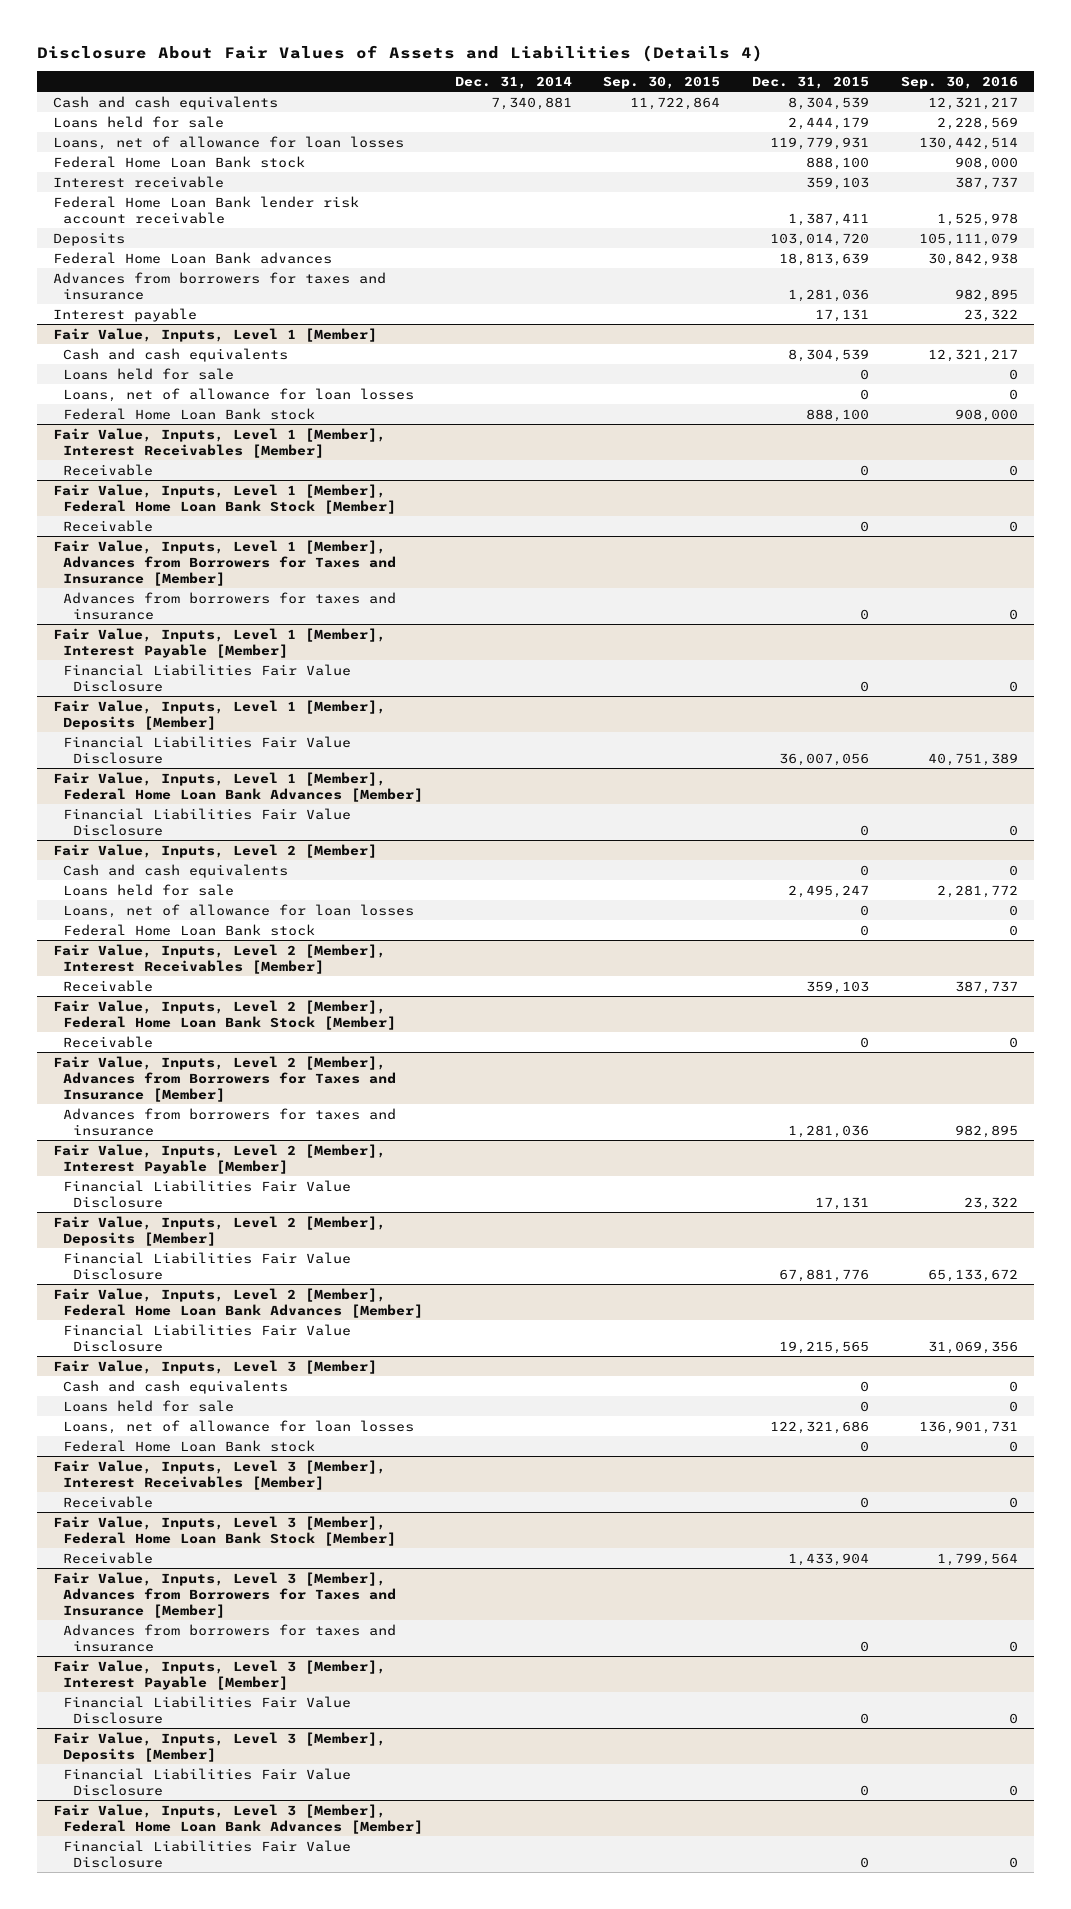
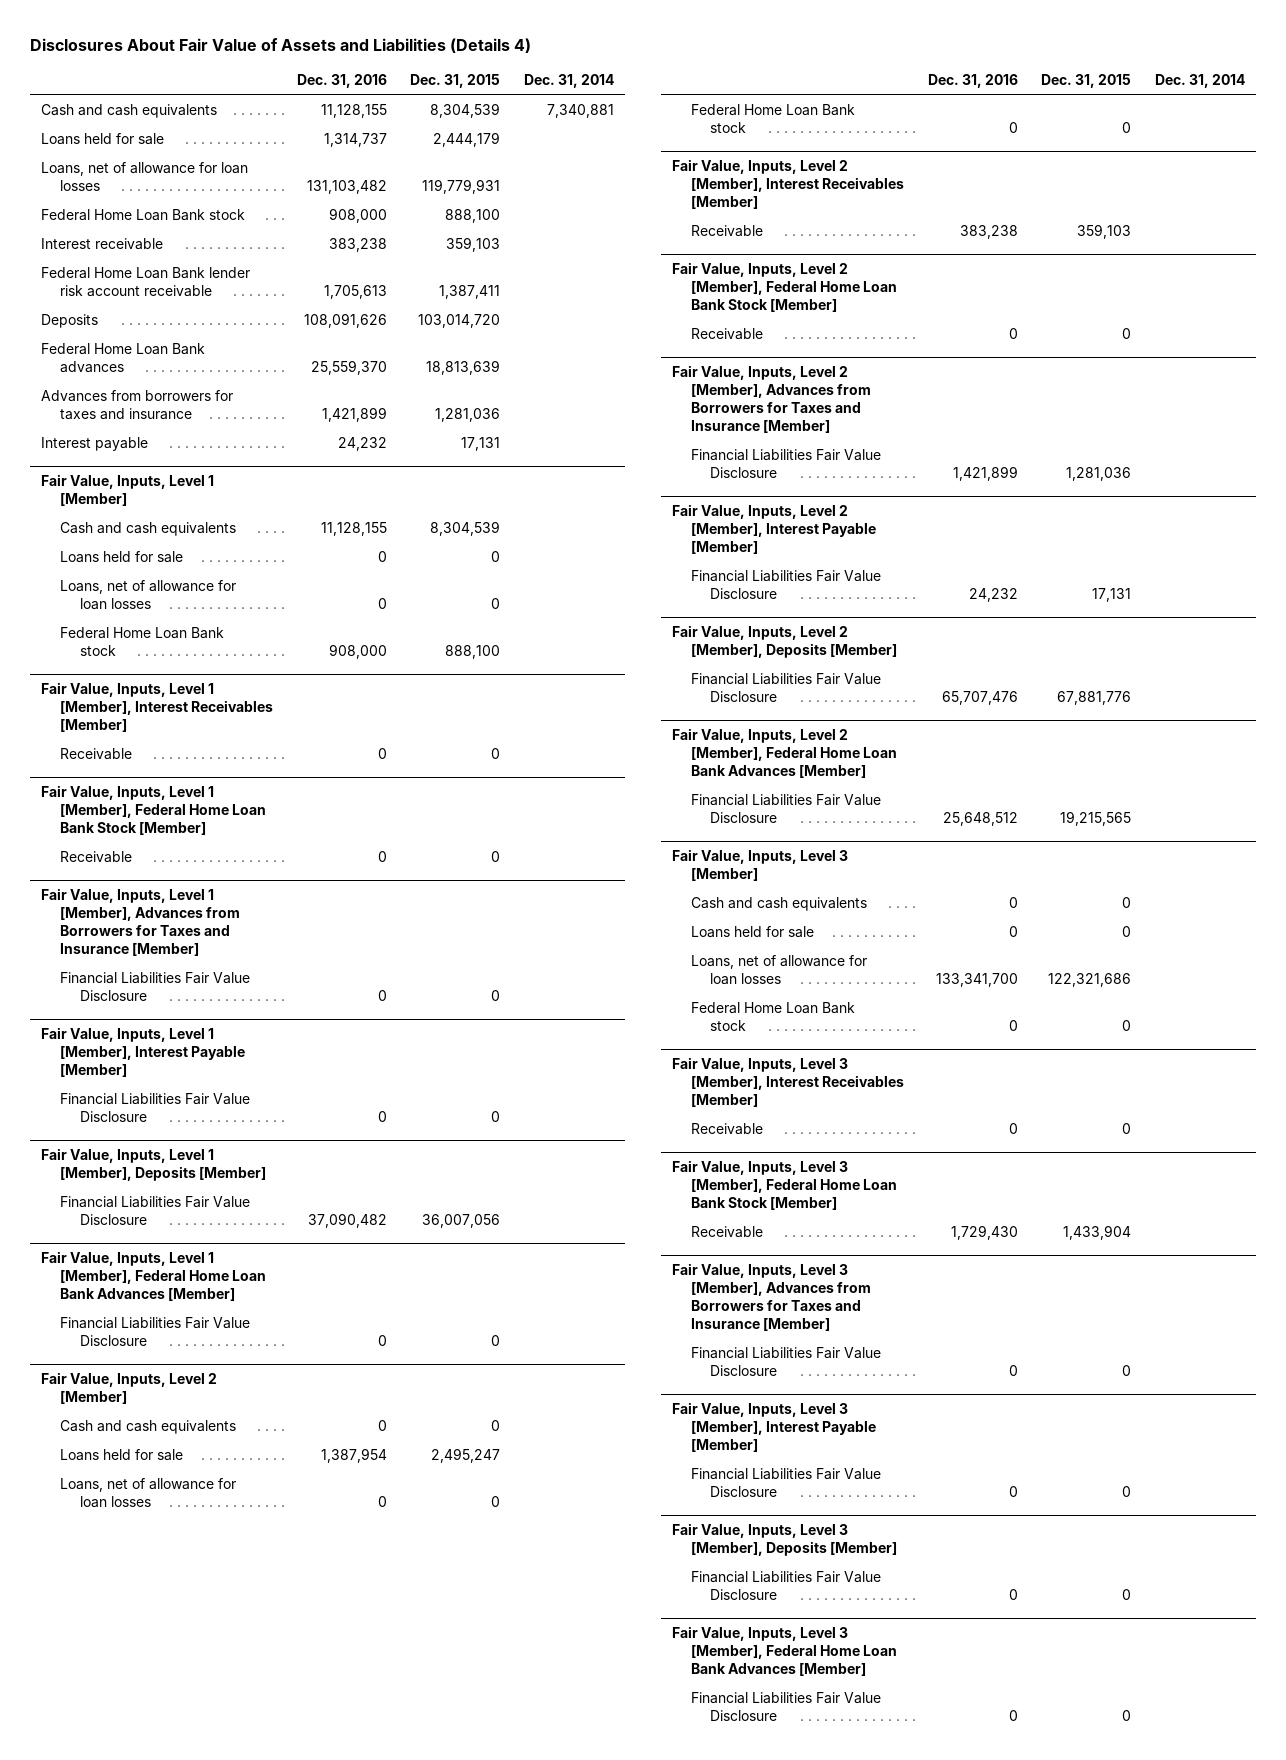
[37,44,764,62] Disclosure About Fair Values of Assets and Liabilities (Details 4) -> [29,38,531,54] Disclosures About Fair Value of Assets and Liabilities (Details 4)
[603,75,721,89] Sep. 30, 2015 -> none
[900,75,1018,89] Sep. 30, 2016 -> none
none -> [296,74,387,89] Dec. 31, 2016
[62,591,396,620] Advances from borrowers for taxes and insurance -> none
none -> [60,971,251,1001] Financial Liabilities Fair Value Disclosure
[62,1107,396,1136] Advances from borrowers for taxes and insurance -> [691,448,882,478] Financial Liabilities Fair Value Disclosure
[62,1623,396,1652] Advances from borrowers for taxes and insurance -> none
none -> [691,1346,882,1376] Financial Liabilities Fair Value Disclosure

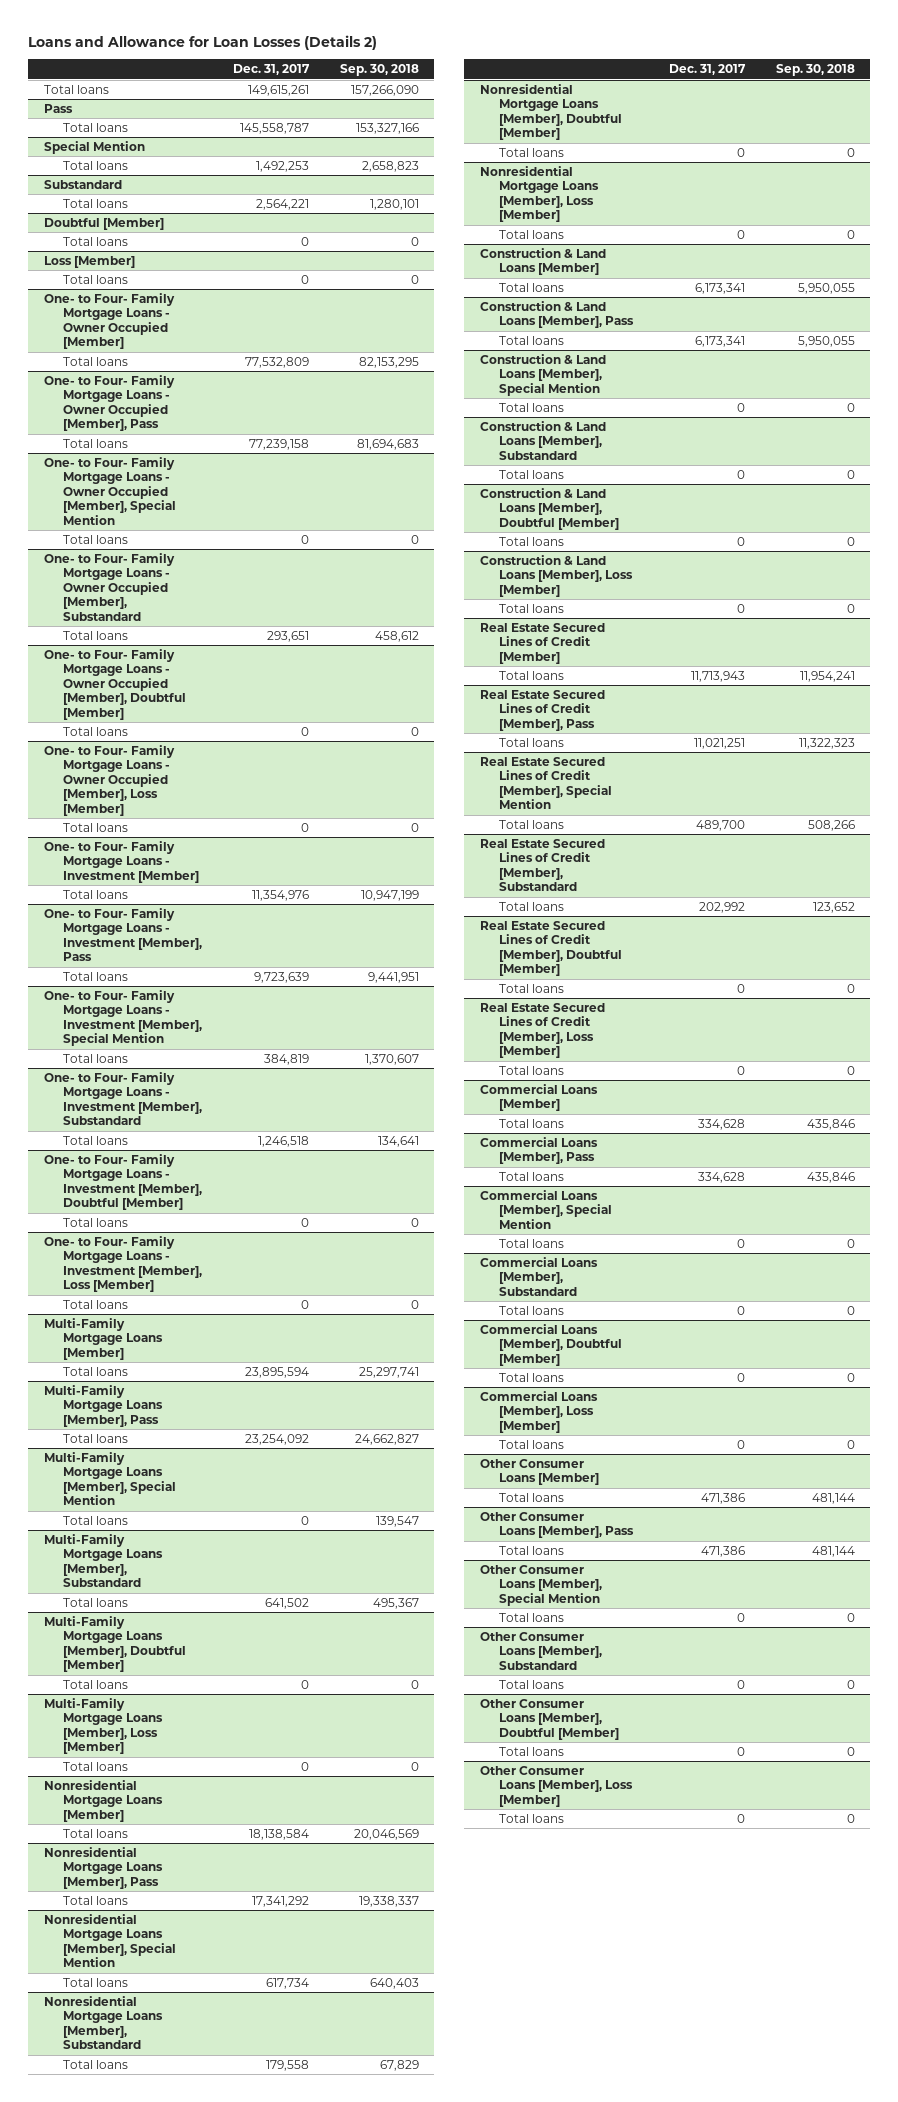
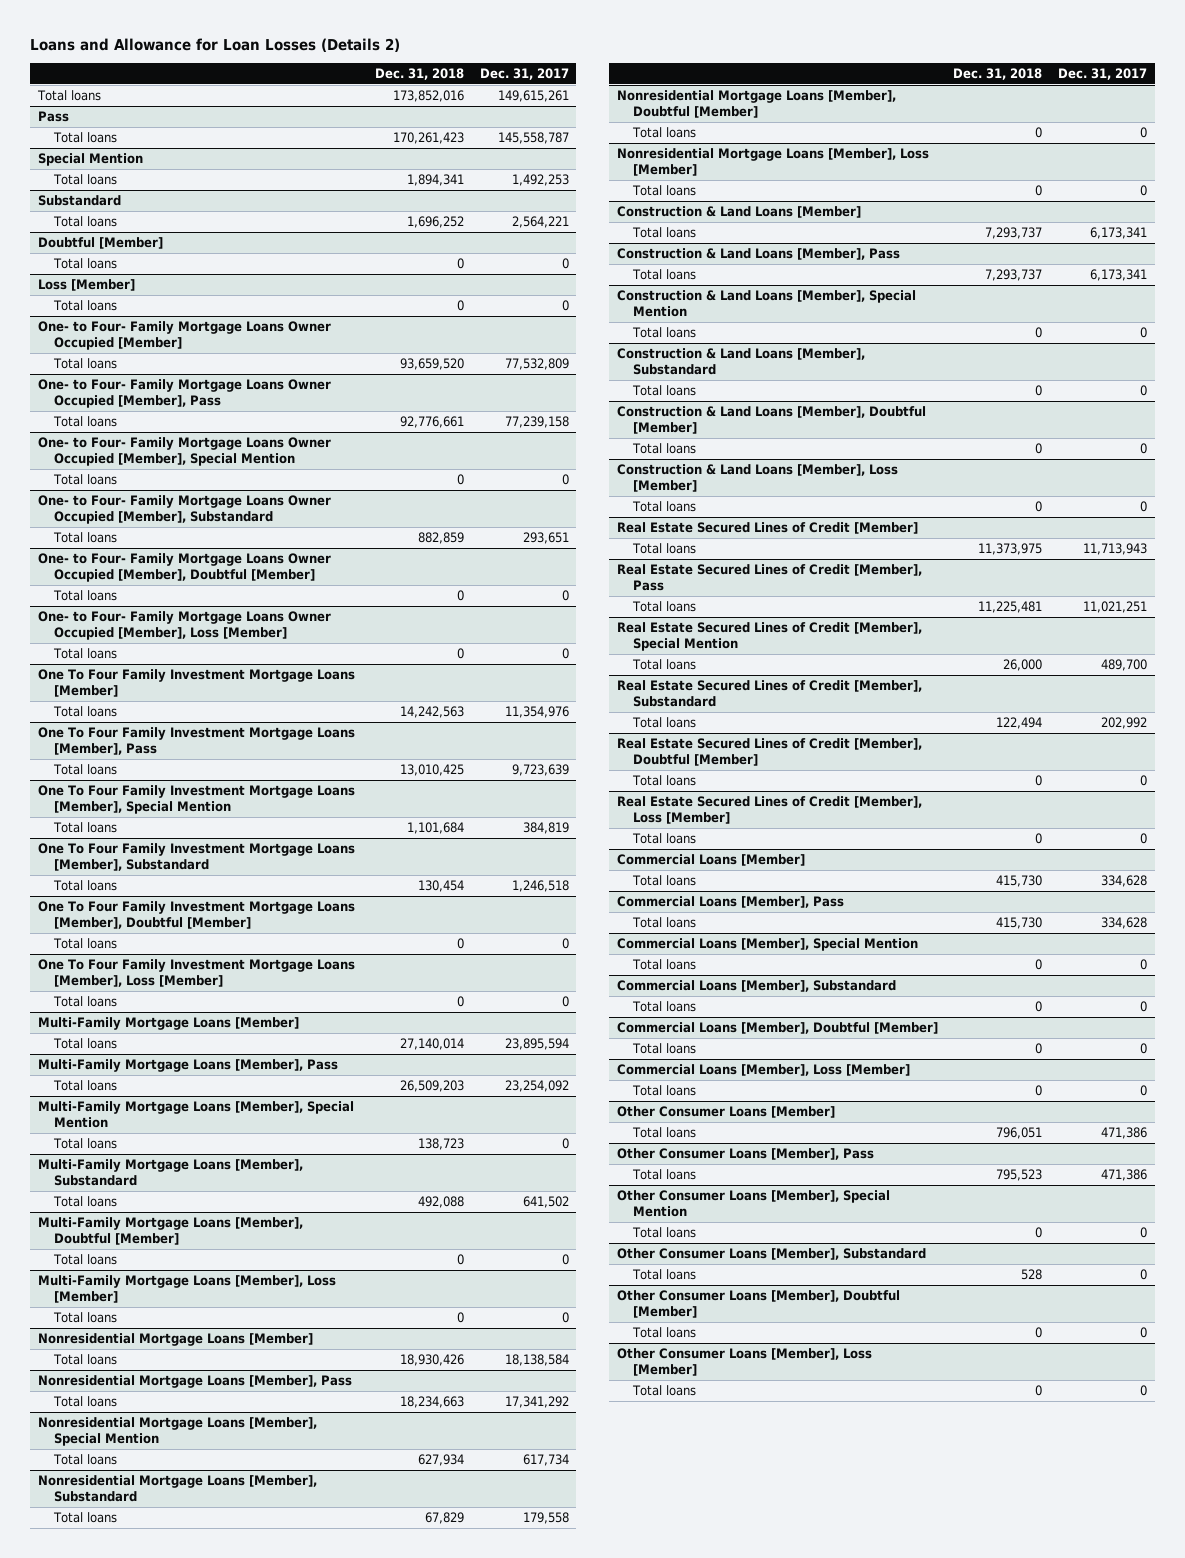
[339,64,419,77] Sep. 30, 2018 -> none
none -> [374,68,464,81] Dec. 31, 2018
[43,292,175,350] One- to Four- Family Mortgage Loans - Owner Occupied [Member] -> [37,321,331,351] One- to Four- Family Mortgage Loans Owner Occupied [Member]
[43,374,175,432] One- to Four- Family Mortgage Loans - Owner Occupied [Member], Pass -> [37,379,331,409] One- to Four- Family Mortgage Loans Owner Occupied [Member], Pass
[43,456,176,525] One- to Four- Family Mortgage Loans - Owner Occupied [Member], Special Mention -> [37,437,331,467] One- to Four- Family Mortgage Loans Owner Occupied [Member], Special Mention
[43,552,175,621] One- to Four- Family Mortgage Loans - Owner Occupied [Member], Substandard -> [37,495,331,525] One- to Four- Family Mortgage Loans Owner Occupied [Member], Substandard
[43,648,186,720] One- to Four- Family Mortgage Loans - Owner Occupied [Member], Doubtful [Member] -> [37,553,331,583] One- to Four- Family Mortgage Loans Owner Occupied [Member], Doubtful [Member]
[43,744,175,816] One- to Four- Family Mortgage Loans - Owner Occupied [Member], Loss [Member] -> [37,611,331,641] One- to Four- Family Mortgage Loans Owner Occupied [Member], Loss [Member]
[43,840,199,883] One- to Four- Family Mortgage Loans - Investment [Member] -> [37,669,355,698] One To Four Family Investment Mortgage Loans [Member]
[43,907,202,962] One- to Four- Family Mortgage Loans - Investment [Member], Pass -> [37,727,355,756] One To Four Family Investment Mortgage Loans [Member], Pass
[43,989,202,1047] One- to Four- Family Mortgage Loans - Investment [Member], Special Mention -> [37,785,355,815] One To Four Family Investment Mortgage Loans [Member], Special Mention
[43,1071,202,1126] One- to Four- Family Mortgage Loans - Investment [Member], Substandard -> [37,843,355,872] One To Four Family Investment Mortgage Loans [Member], Substandard
[43,1153,202,1211] One- to Four- Family Mortgage Loans - Investment [Member], Doubtful [Member] -> [37,901,355,930] One To Four Family Investment Mortgage Loans [Member], Doubtful [Member]
[43,1235,202,1293] One- to Four- Family Mortgage Loans - Investment [Member], Loss [Member] -> [37,959,355,988] One To Four Family Investment Mortgage Loans [Member], Loss [Member]

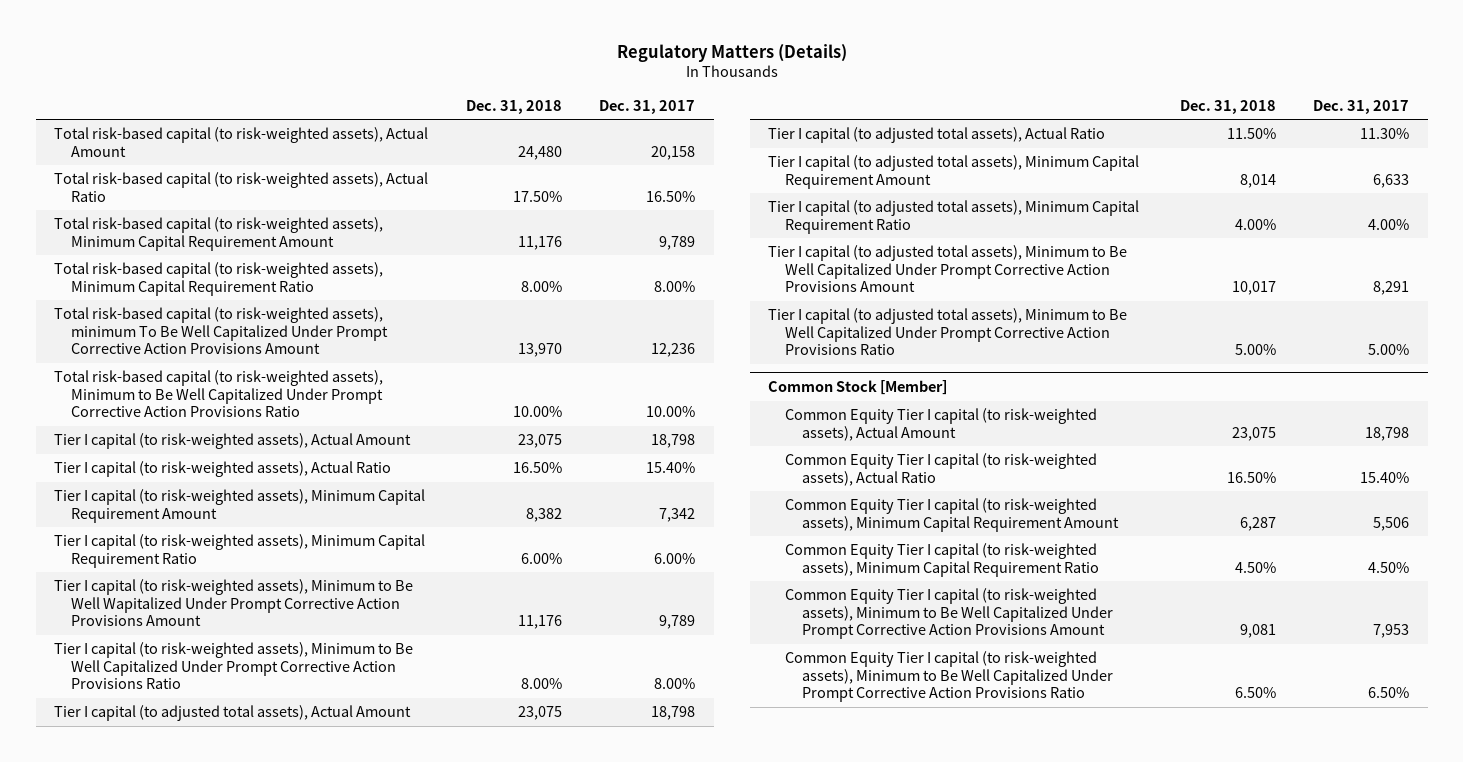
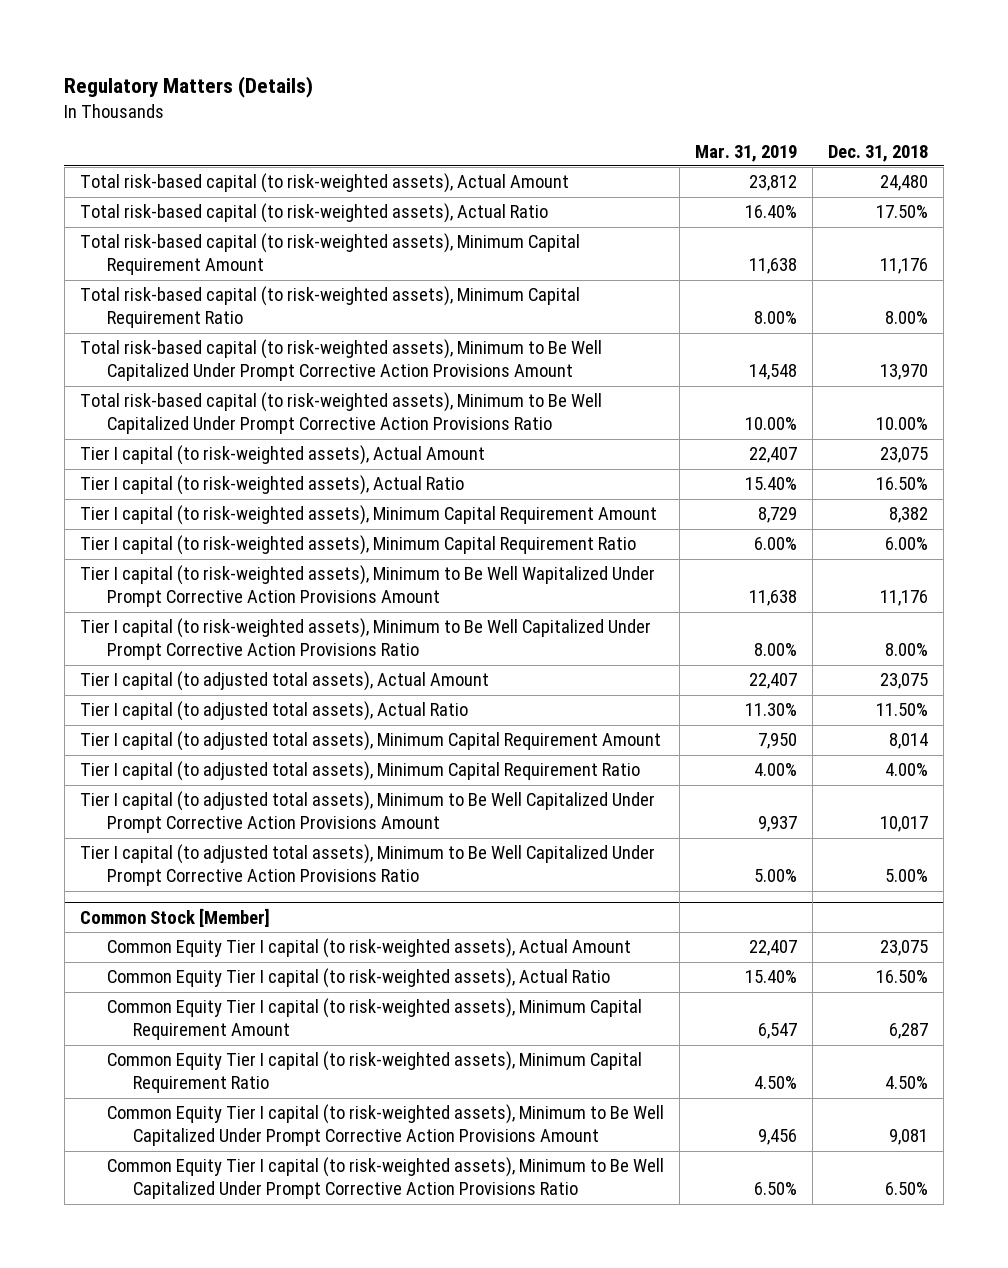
[598,99,695,114] Dec. 31, 2017 -> none
none -> [694,144,797,162] Mar. 31, 2019
[54,307,388,355] Total risk-based capital (to risk-weighted assets), minimum To Be Well Capitalized Under Prompt Corrective Action Provisions Amount -> [80,339,603,382] Total risk-based capital (to risk-weighted assets), Minimum to Be Well Capitalized Under Prompt Corrective Action Provisions Amount

